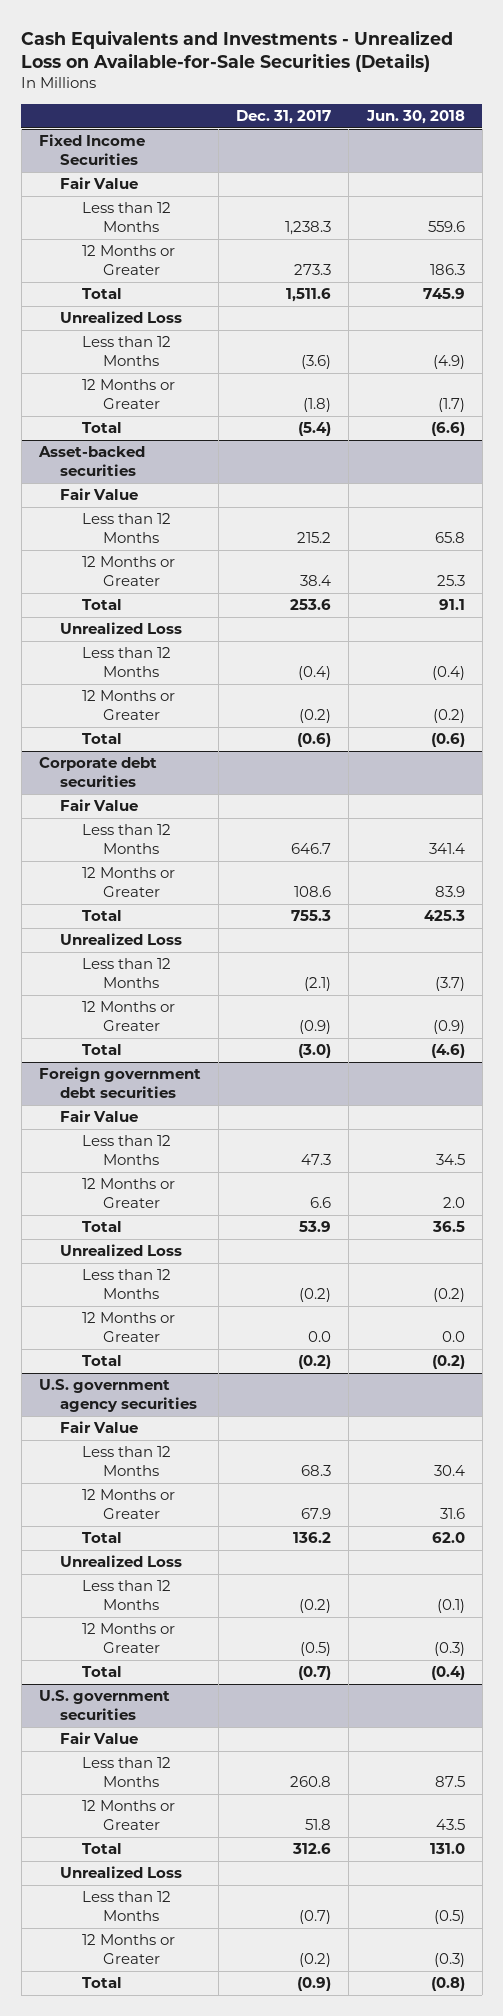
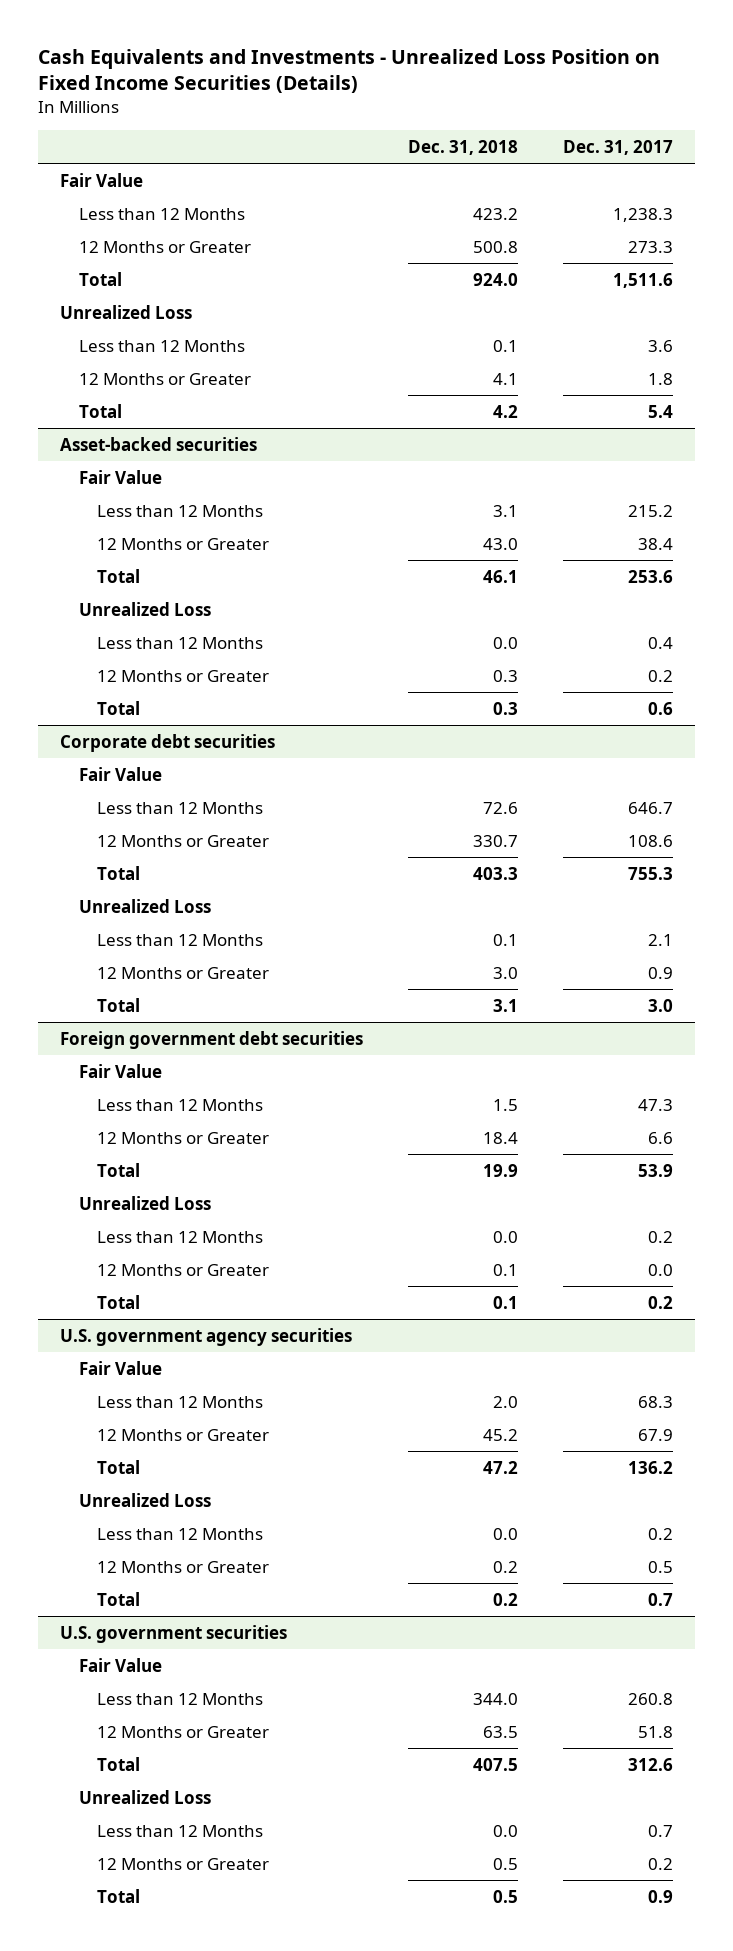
[21,29,454,73] Cash Equivalents and Investments - Unrealized Loss on Available-for-Sale Securities (Details) -> [37,49,660,94] Cash Equivalents and Investments - Unrealized Loss Position on Fixed Income Securities (Details)
[365,109,465,124] Jun. 30, 2018 -> none
none -> [408,139,519,155] Dec. 31, 2018
[38,134,145,166] Fixed Income Securities -> none
[301,355,332,370] (3.6) -> [647,339,673,352] 3.6
[303,398,332,413] (1.8) -> [647,372,673,385] 1.8
[298,422,332,437] (5.4) -> [647,404,673,418] 5.4
[298,666,332,681] (0.4) -> [647,636,673,649] 0.4
[299,709,332,724] (0.2) -> [647,669,673,682] 0.2
[297,733,332,748] (0.6) -> [647,701,673,715] 0.6
[304,977,332,992] (2.1) -> [647,933,673,946] 2.1
[299,1020,332,1035] (0.9) -> [647,966,673,979] 0.9
[298,1044,332,1059] (3.0) -> [647,998,673,1012] 3.0
[299,1288,332,1303] (0.2) -> [647,1230,673,1243] 0.2
[298,1355,332,1370] (0.2) -> [647,1295,673,1309] 0.2
[299,1599,332,1614] (0.2) -> [647,1527,673,1540] 0.2
[300,1642,332,1657] (0.5) -> [647,1560,673,1573] 0.5
[298,1666,332,1681] (0.7) -> [647,1592,673,1606] 0.7
[299,1910,332,1925] (0.7) -> [647,1824,673,1837] 0.7
[299,1953,332,1968] (0.2) -> [647,1857,673,1870] 0.2
[297,1977,332,1992] (0.9) -> [647,1889,673,1903] 0.9

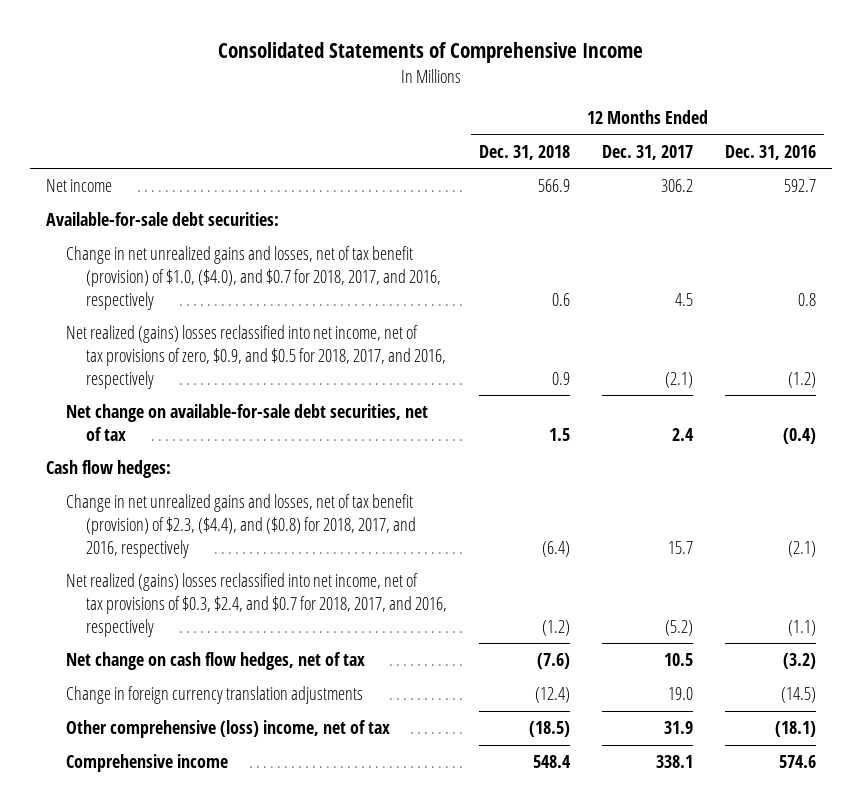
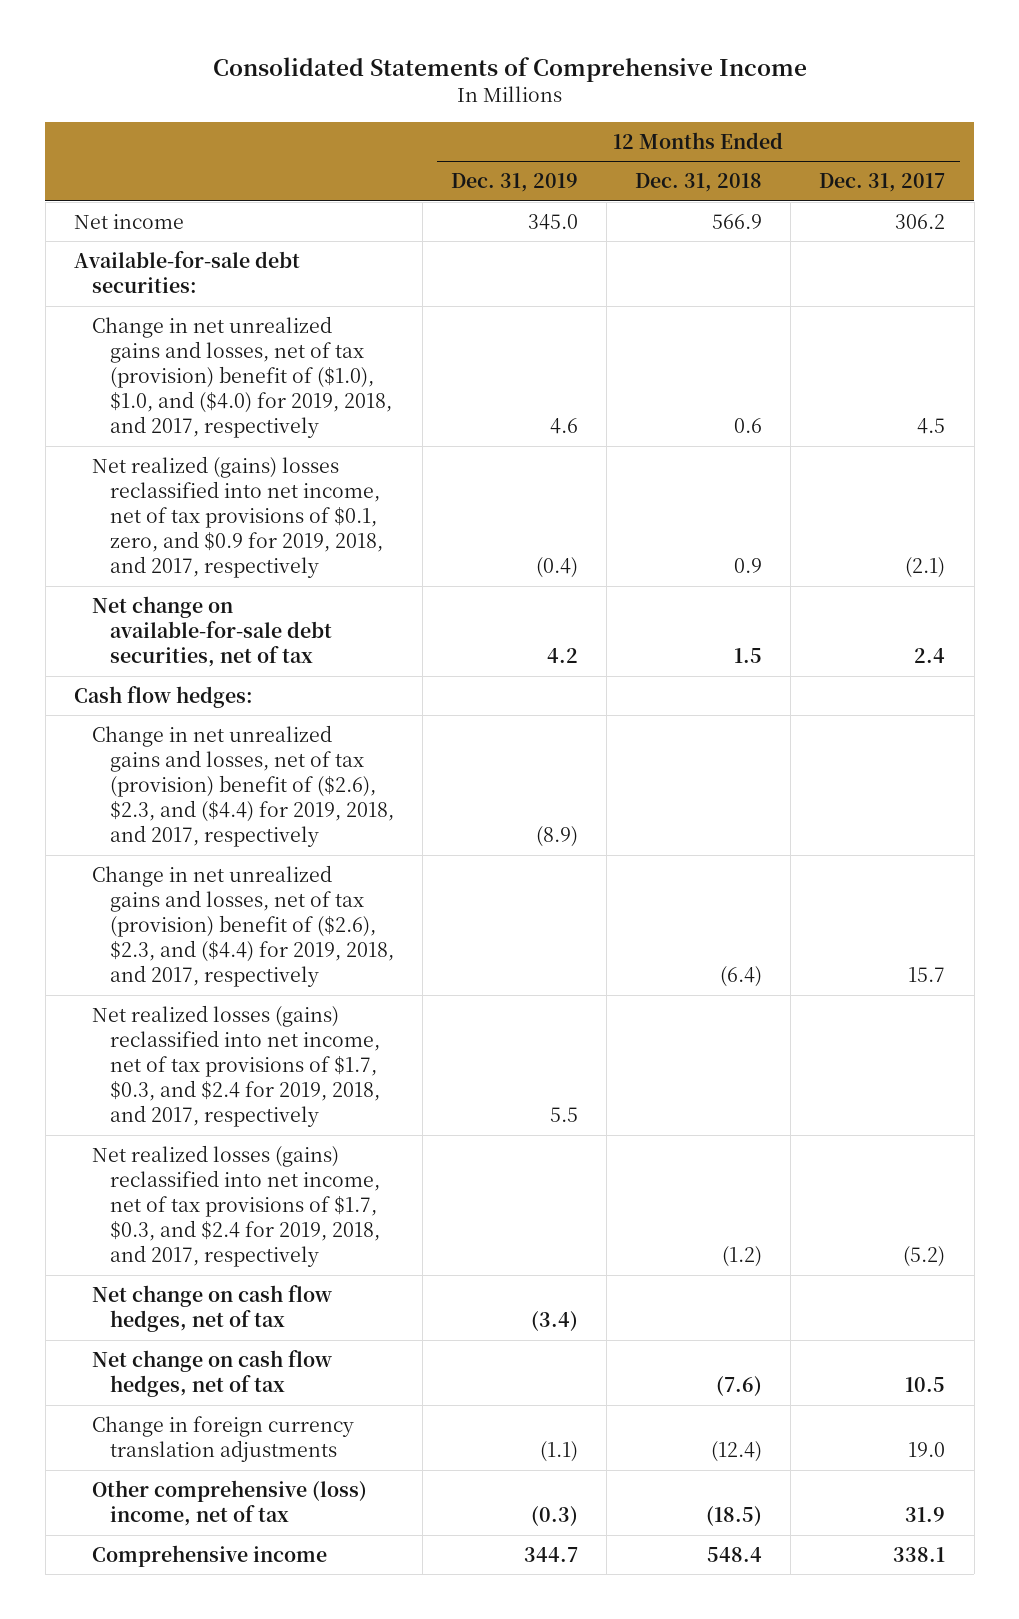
[725,144,817,160] Dec. 31, 2016 -> none
none -> [451,173,579,193] Dec. 31, 2019
[65,246,441,310] Change in net unrealized gains and losses, net of tax benefit (provision) of $1.0, ($4.0), and $0.7 for 2018, 2017, and 2016, respectively -> [92,315,393,439] Change in net unrealized gains and losses, net of tax (provision) benefit of ($1.0), $1.0, and ($4.0) for 2019, 2018, and 2017, respectively
[65,325,446,389] Net realized (gains) losses reclassified into net income, net of tax provisions of zero, $0.9, and $0.5 for 2018, 2017, and 2016, respectively -> [92,455,384,579] Net realized (gains) losses reclassified into net income, net of tax provisions of $0.1, zero, and $0.9 for 2019, 2018, and 2017, respectively
none -> [92,724,395,848] Change in net unrealized gains and losses, net of tax (provision) benefit of ($2.6), $2.3, and ($4.4) for 2019, 2018, and 2017, respectively
[65,494,416,558] Change in net unrealized gains and losses, net of tax benefit (provision) of $2.3, ($4.4), and ($0.8) for 2018, 2017, and 2016, respectively -> [92,864,395,988] Change in net unrealized gains and losses, net of tax (provision) benefit of ($2.6), $2.3, and ($4.4) for 2019, 2018, and 2017, respectively
none -> [92,1004,381,1128] Net realized losses (gains) reclassified into net income, net of tax provisions of $1.7, $0.3, and $2.4 for 2019, 2018, and 2017, respectively
[65,573,447,637] Net realized (gains) losses reclassified into net income, net of tax provisions of $0.3, $2.4, and $0.7 for 2018, 2017, and 2016, respectively -> [92,1144,381,1268] Net realized losses (gains) reclassified into net income, net of tax provisions of $1.7, $0.3, and $2.4 for 2019, 2018, and 2017, respectively
none -> [92,1284,333,1332] Net change on cash flow hedges, net of tax

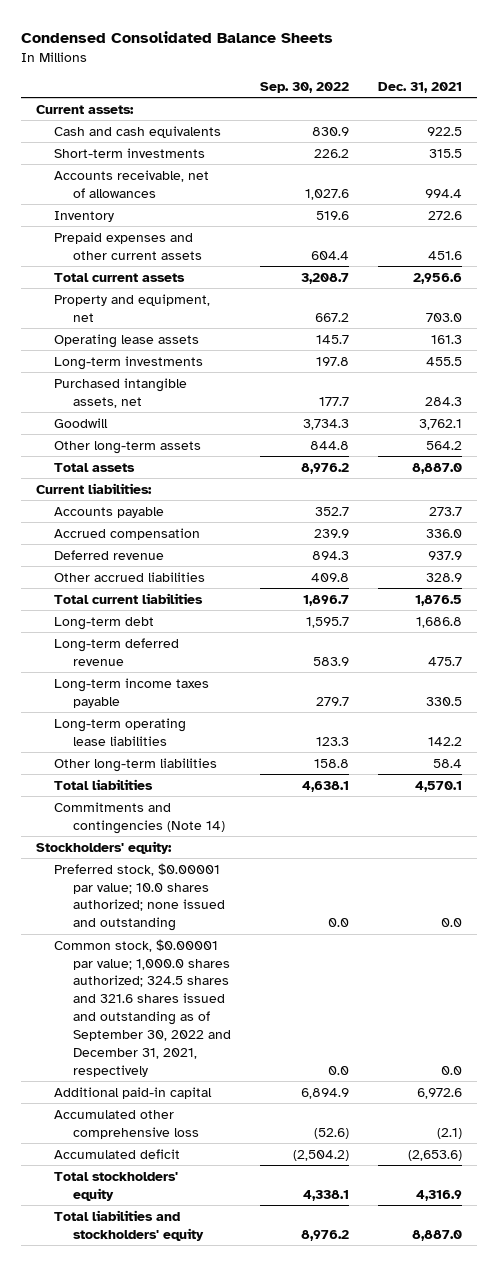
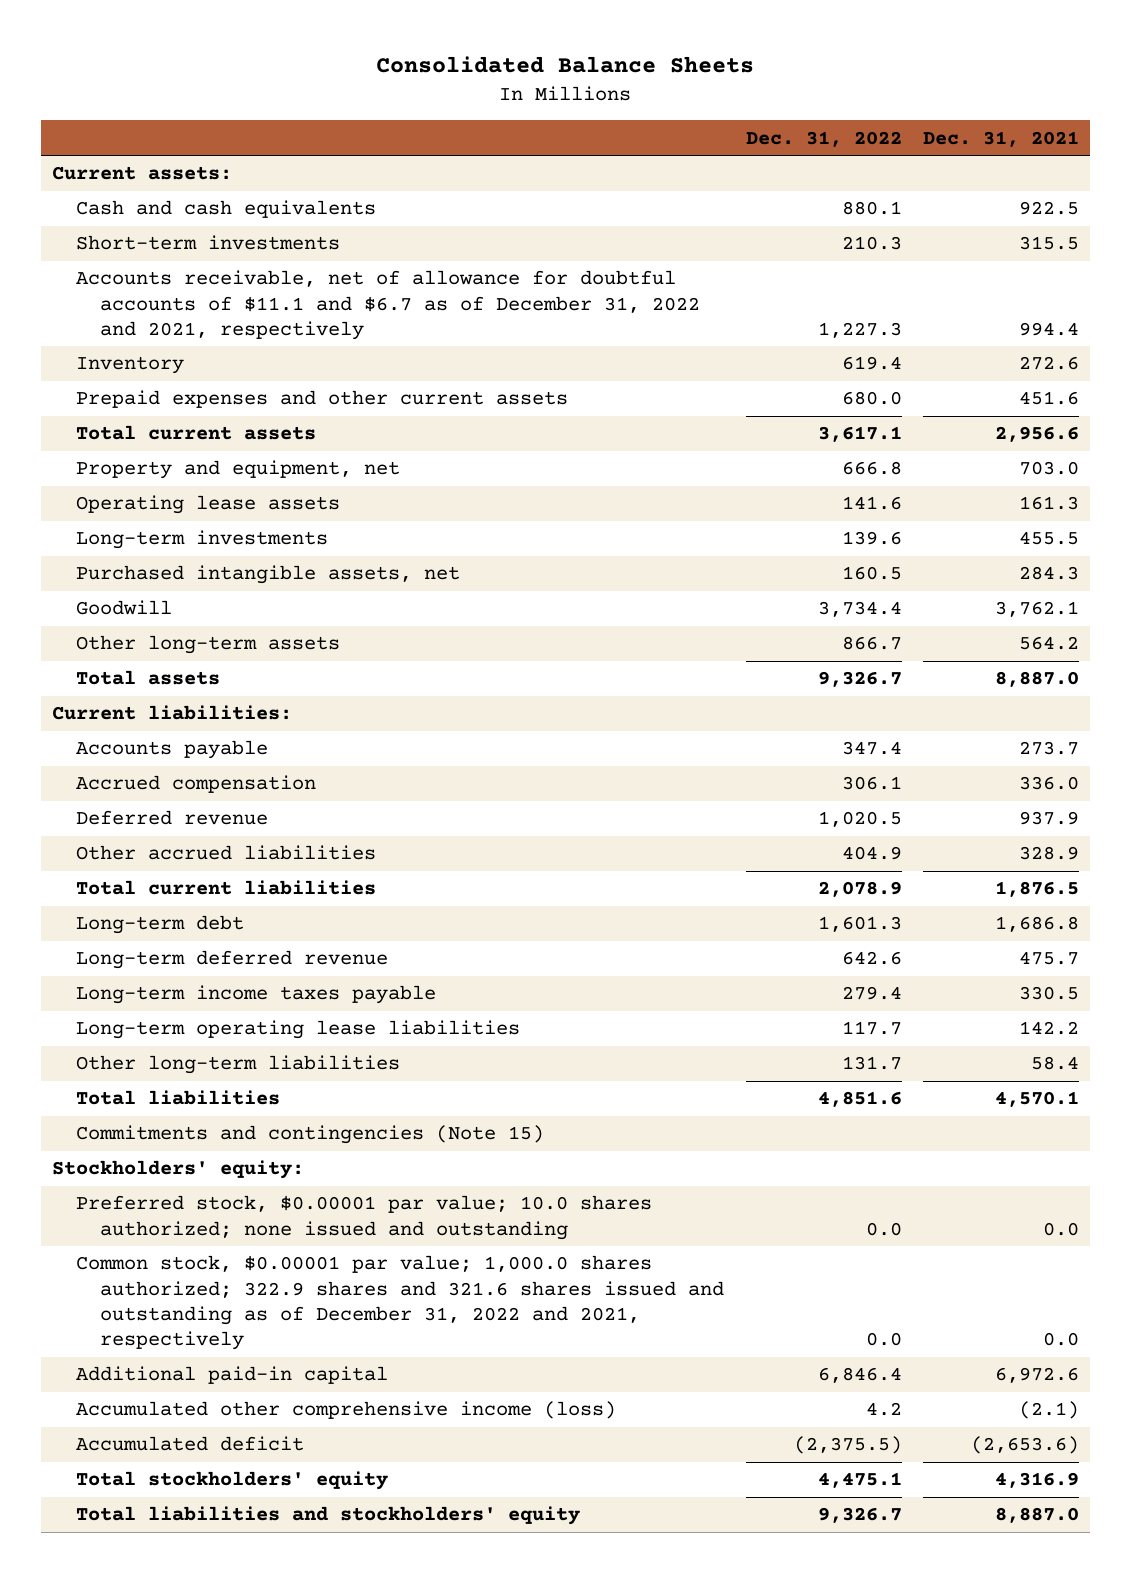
[21,30,334,43] Condensed Consolidated Balance Sheets -> [376,56,755,74] Consolidated Balance Sheets
[260,82,350,94] Sep. 30, 2022 -> none
none -> [745,130,902,147] Dec. 31, 2022
[54,169,210,198] Accounts receivable, net of allowances -> [75,270,701,340] Accounts receivable, net of allowance for doubtful accounts of $11.1 and $6.7 as of December 31, 2022 and 2021, respectively
[54,801,225,834] Commitments and contingencies (Note 14) -> [75,1125,544,1145] Commitments and contingencies (Note 15)
[54,938,231,1077] Common stock, $0.00001 par value; 1,000.0 shares authorized; 324.5 shares and 321.6 shares issued and outstanding as of September 30, 2022 and December 31, 2021, respectively -> [75,1255,725,1351] Common stock, $0.00001 par value; 1,000.0 shares authorized; 322.9 shares and 321.6 shares issued and outstanding as of December 31, 2022 and 2021, respectively
[54,1109,199,1139] Accumulated other comprehensive loss -> [75,1401,616,1420] Accumulated other comprehensive income (loss)

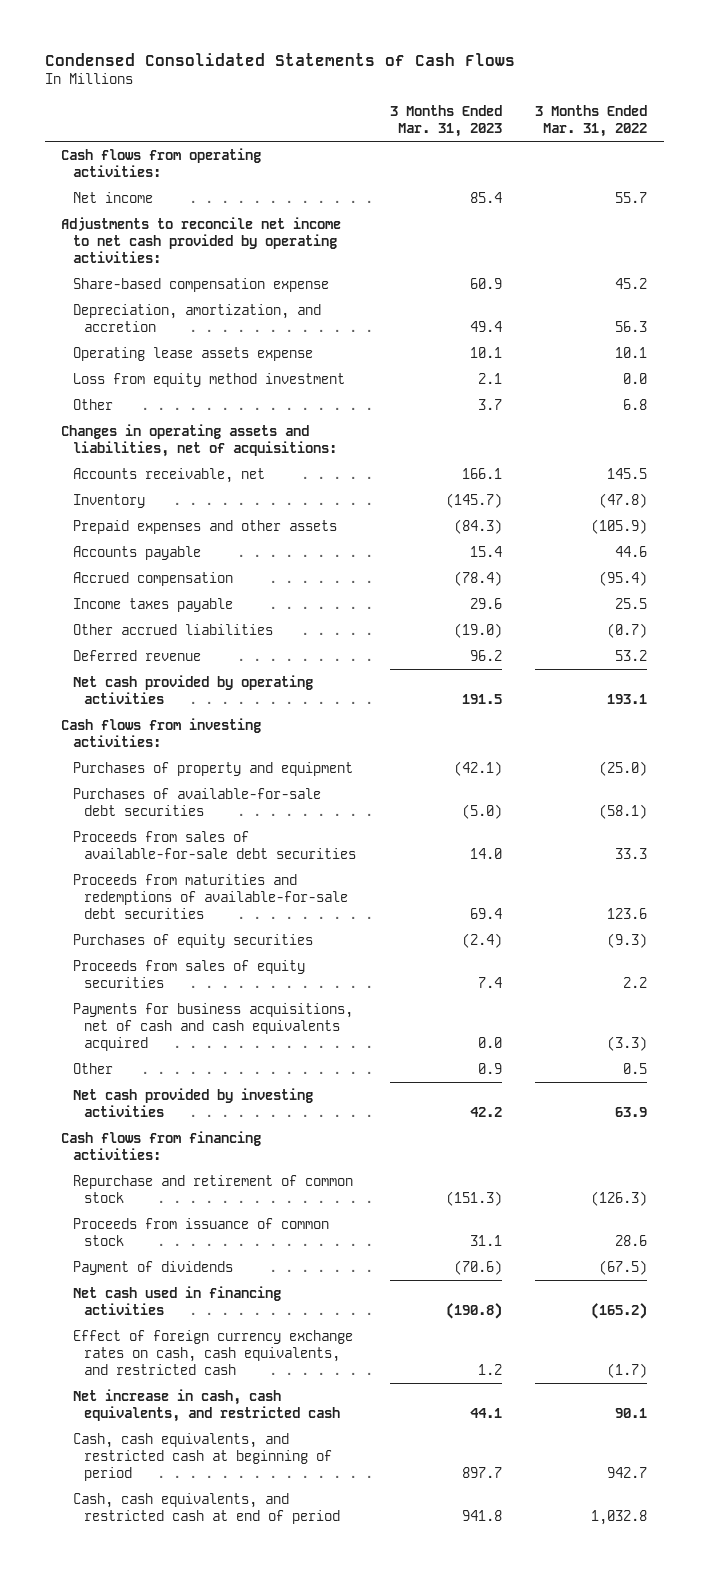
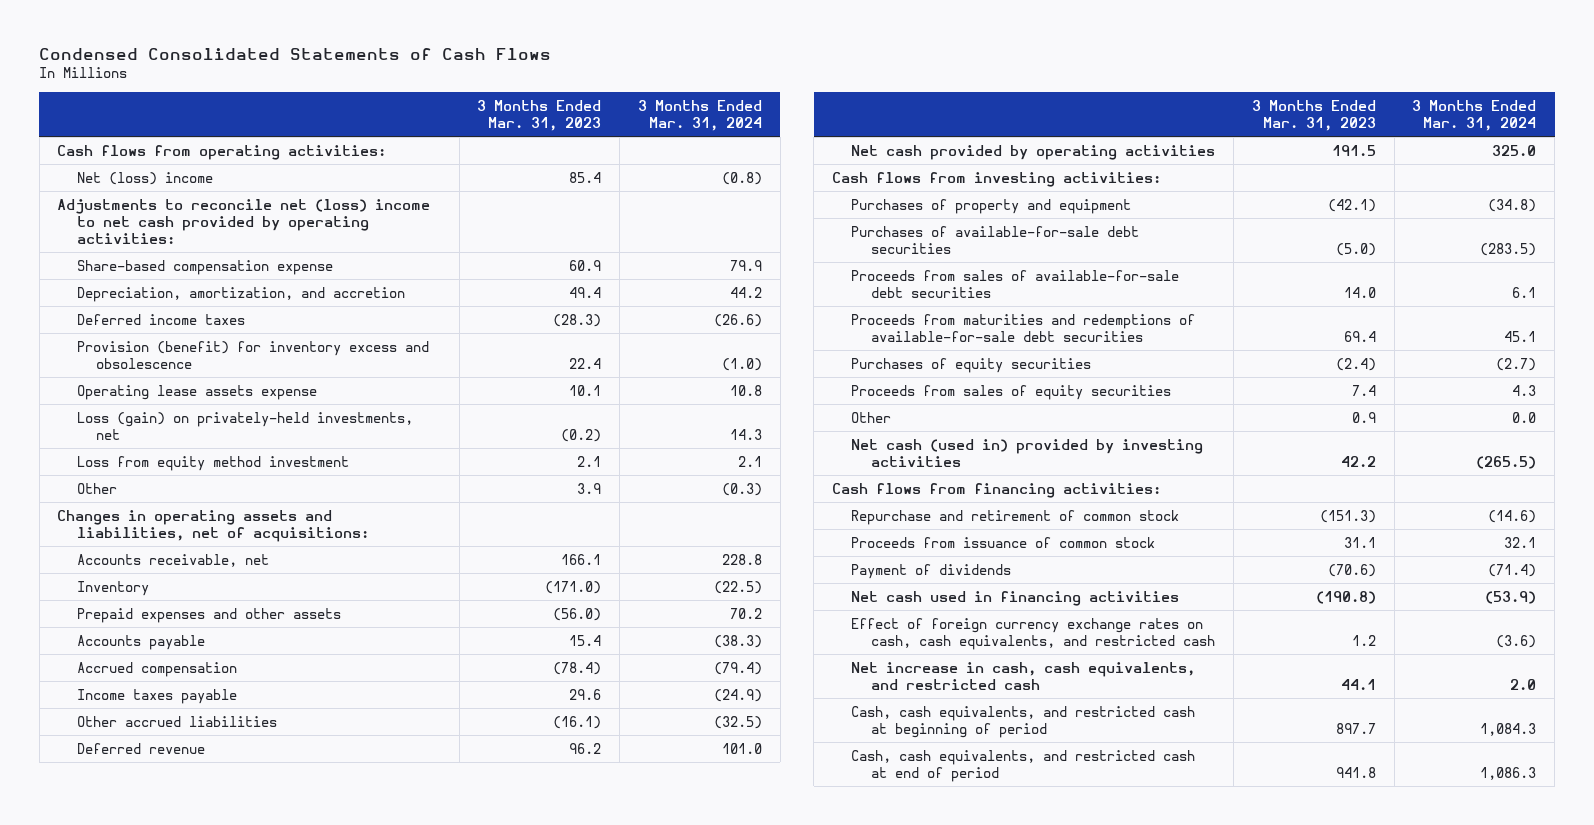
[535,104,648,138] 3 Months Ended Mar. 31, 2022 -> none
none -> [637,99,762,131] 3 Months Ended Mar. 31, 2024
[72,191,153,203] Net income -> [76,171,213,185] Net (loss) income
[61,216,342,264] Adjustments to reconcile net income to net cash provided by operating activities: -> [57,198,431,244] Adjustments to reconcile net (loss) income to net cash provided by operating activities:
none -> [76,313,245,325] Deferred income taxes
none -> [76,340,429,369] Provision (benefit) for inventory excess and obsolescence
none -> [76,411,413,440] Loss (gain) on privately-held investments, net
[477,398,502,410] 3.7 -> [577,482,602,494] 3.9
[445,492,502,508] (145.7) -> [545,580,602,594] (171.0)
[453,518,502,534] (84.3) -> [553,607,602,621] (56.0)
[453,622,502,638] (19.0) -> [553,715,602,729] (16.1)
[72,1002,353,1052] Payments for business acquisitions, net of cash and cash equivalents acquired -> none
[72,1087,313,1118] Net cash provided by investing activities -> [851,438,1204,467] Net cash (used in) provided by investing activities

